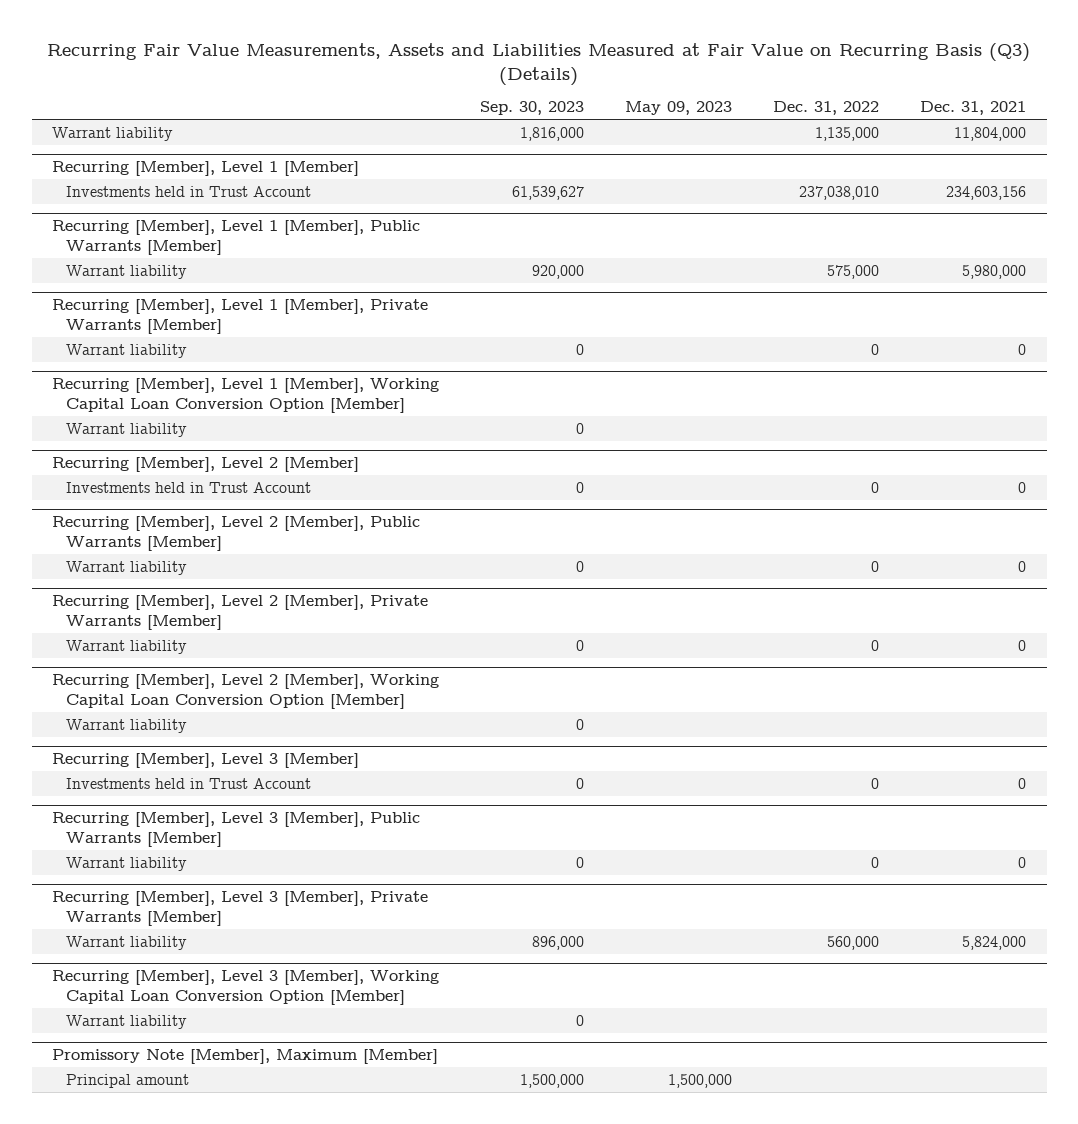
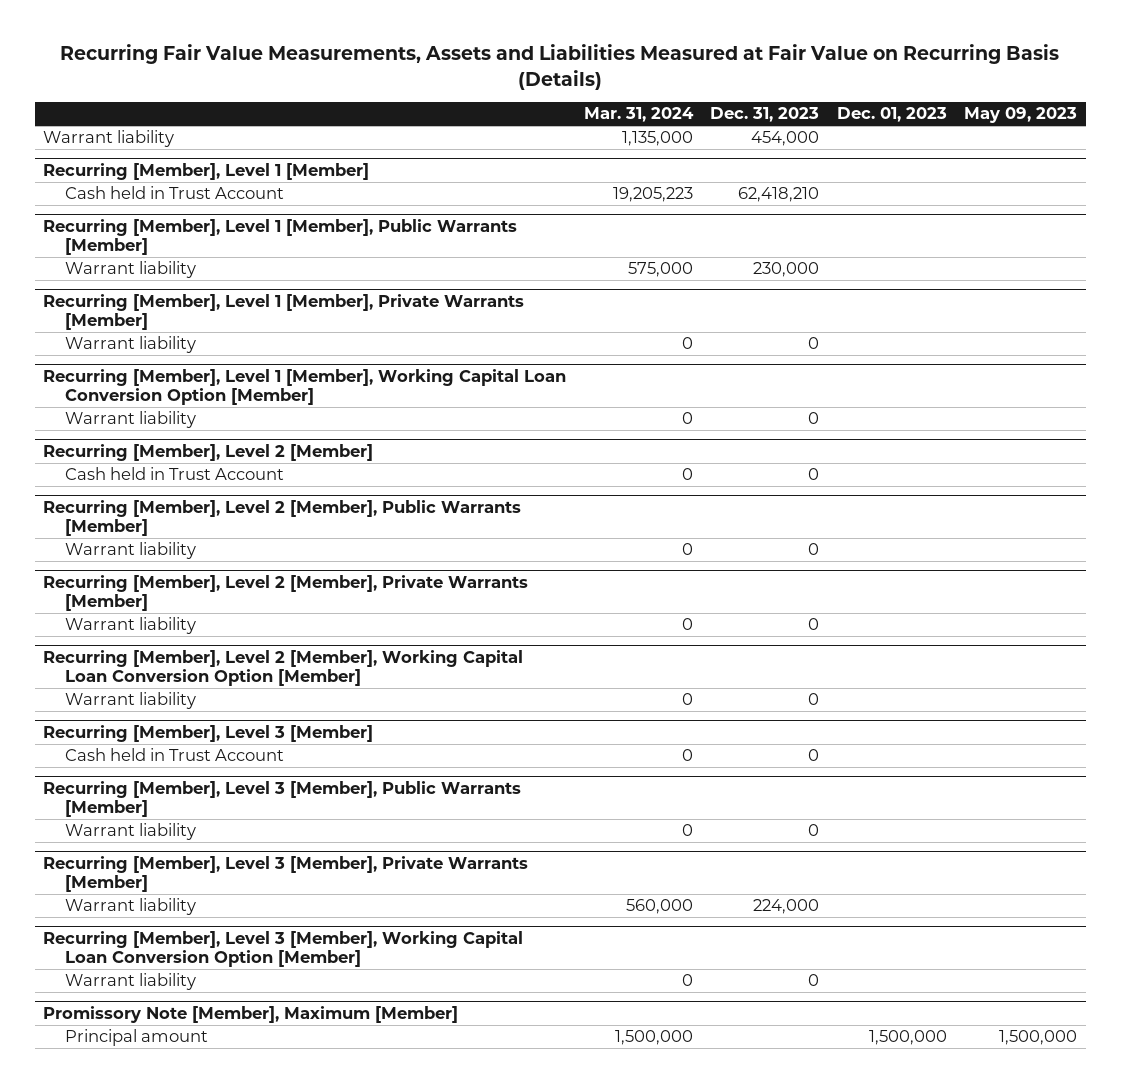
[47,42,1031,86] Recurring Fair Value Measurements, Assets and Liabilities Measured at Fair Value on Recurring Basis (Q3) (Details) -> [60,44,1060,90] Recurring Fair Value Measurements, Assets and Liabilities Measured at Fair Value on Recurring Basis (Details)
[480,101,585,116] Sep. 30, 2023 -> none
[773,101,880,116] Dec. 31, 2022 -> none
[920,101,1027,116] Dec. 31, 2021 -> none
none -> [583,107,694,123] Mar. 31, 2024
none -> [710,107,820,123] Dec. 31, 2023
none -> [836,107,947,123] Dec. 01, 2023
[65,185,311,197] Investments held in Trust Account -> [65,186,285,200] Cash held in Trust Account
[65,481,311,493] Investments held in Trust Account -> [65,467,285,481] Cash held in Trust Account
[65,777,311,789] Investments held in Trust Account -> [65,748,285,762] Cash held in Trust Account

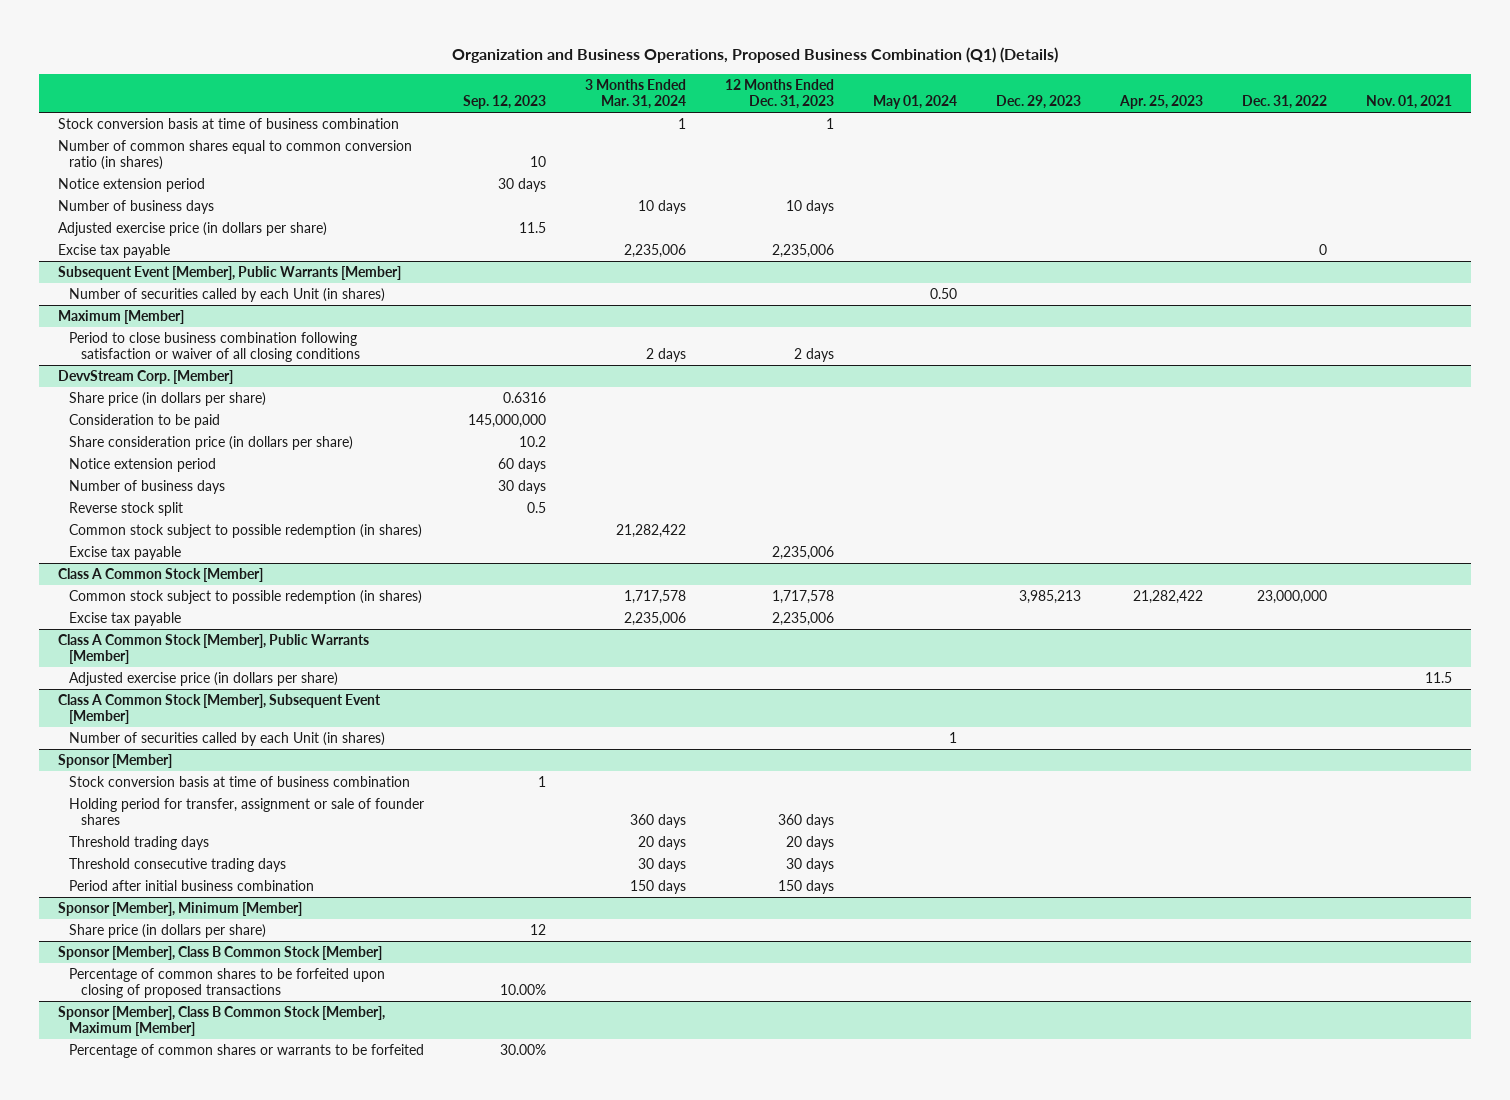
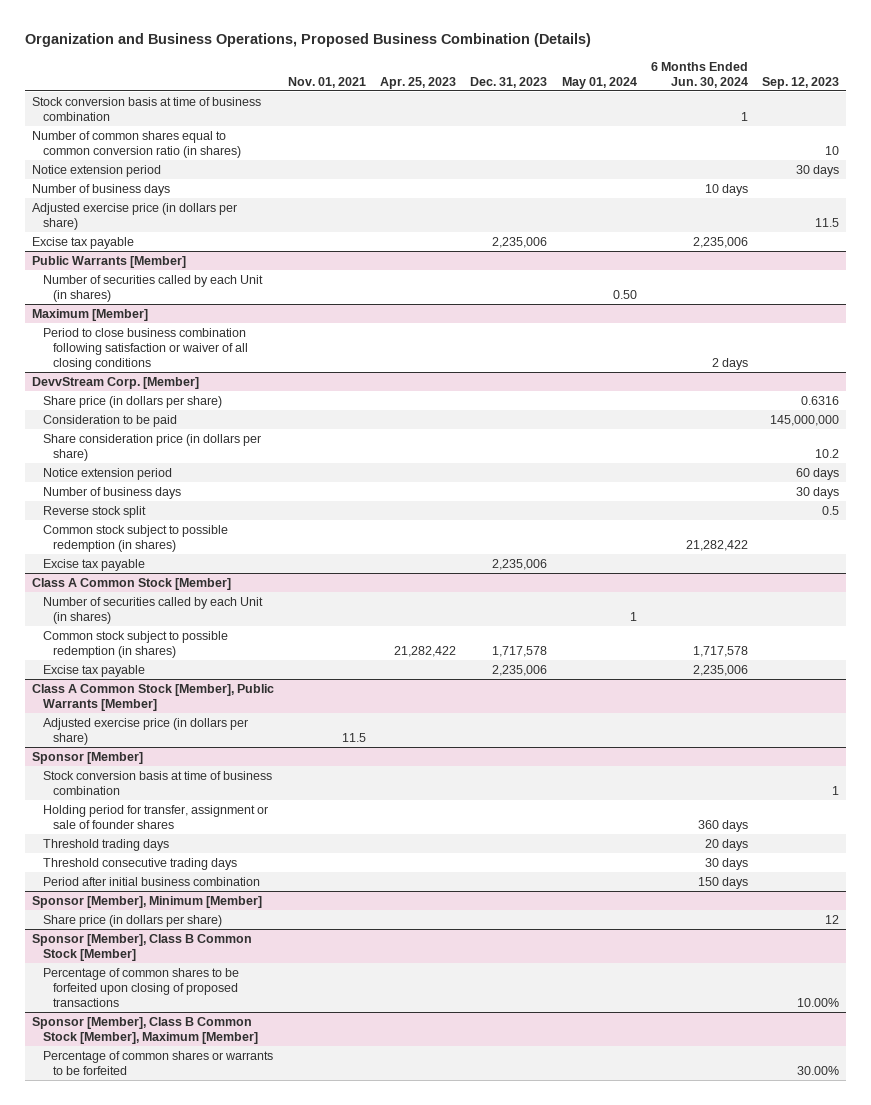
[451,47,1058,64] Organization and Business Operations, Proposed Business Combination (Q1) (Details) -> [24,33,591,48] Organization and Business Operations, Proposed Business Combination (Details)
[585,78,687,109] 3 Months Ended Mar. 31, 2024 -> none
[725,78,835,109] 12 Months Ended Dec. 31, 2023 -> none
[996,94,1082,109] Dec. 29, 2023 -> none
[1241,94,1327,109] Dec. 31, 2022 -> none
none -> [470,76,548,88] Dec. 31, 2023
none -> [650,61,748,88] 6 Months Ended Jun. 30, 2024
[58,266,402,281] Subsequent Event [Member], Public Warrants [Member] -> [31,255,186,268] Public Warrants [Member]
none -> [42,596,263,624] Number of securities called by each Unit (in shares)
[58,694,382,725] Class A Common Stock [Member], Subsequent Event [Member] -> none
[69,732,386,747] Number of securities called by each Unit (in shares) -> none

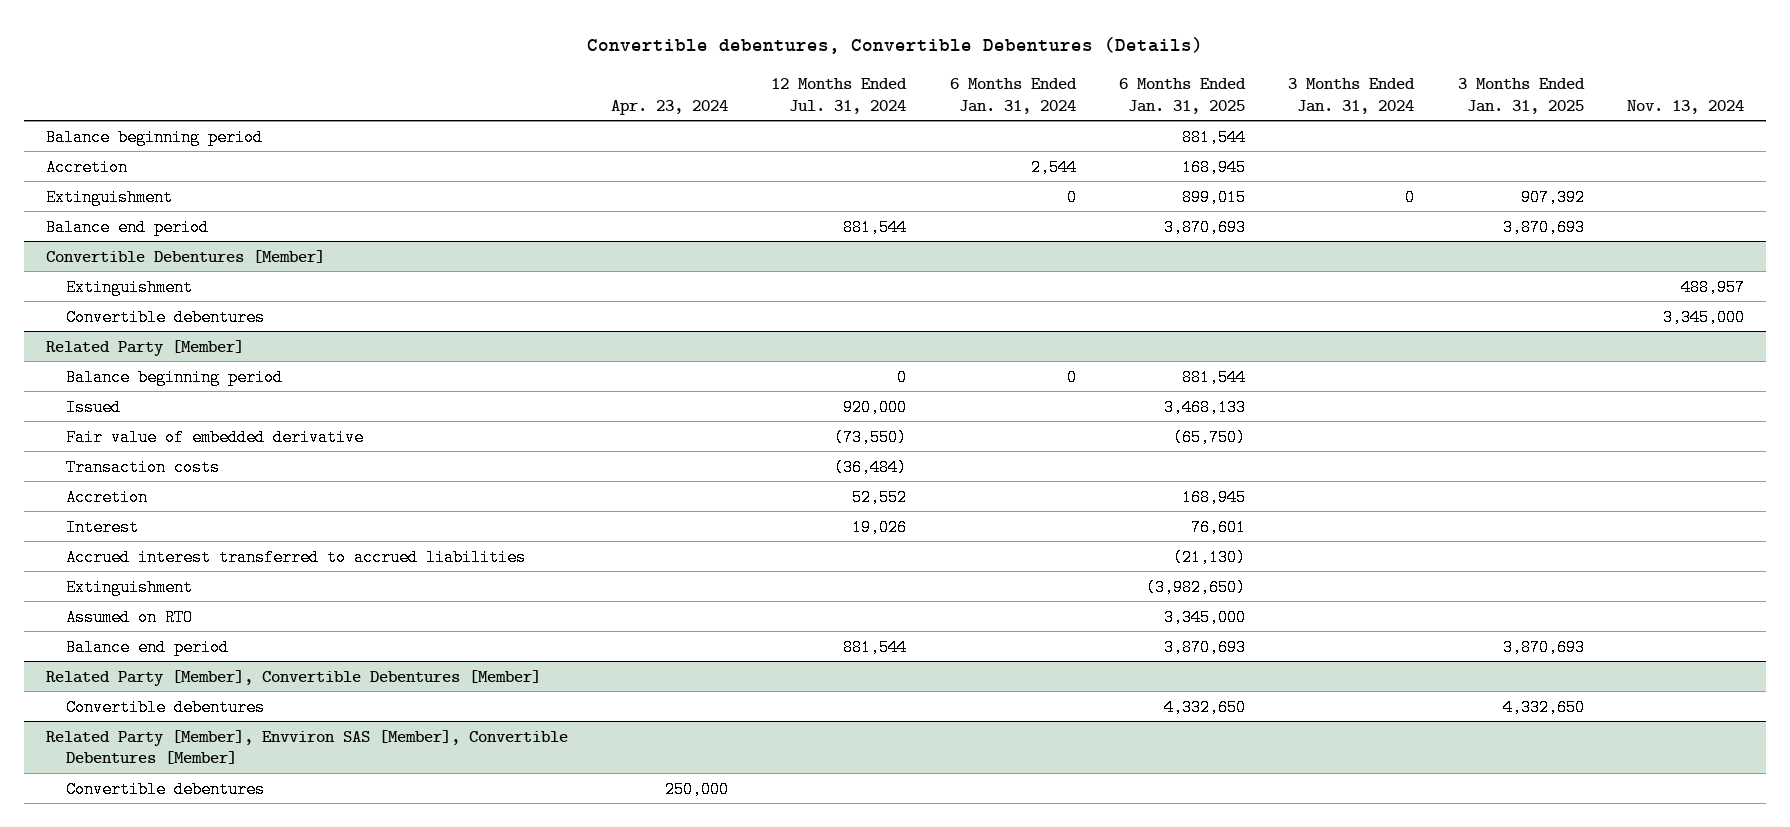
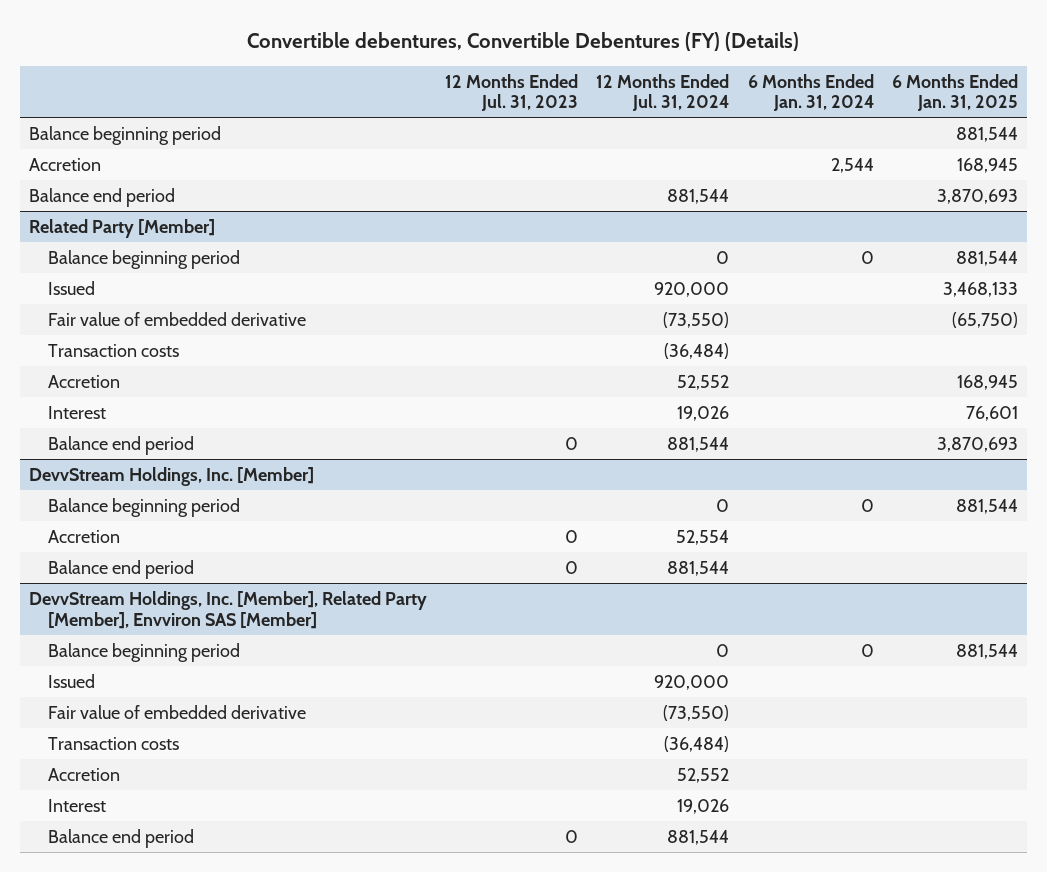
[586,37,1203,55] Convertible debentures, Convertible Debentures (Details) -> [247,31,800,51] Convertible debentures, Convertible Debentures (FY) (Details)
[611,99,729,115] Apr. 23, 2024 -> none
[1288,78,1416,114] 3 Months Ended Jan. 31, 2024 -> none
[1457,78,1585,114] 3 Months Ended Jan. 31, 2025 -> none
[1627,99,1745,114] Nov. 13, 2024 -> none
none -> [445,73,579,112] 12 Months Ended Jul. 31, 2023
[45,188,173,206] Extinguishment -> none
[45,249,325,263] Convertible Debentures [Member] -> none
[66,278,194,296] Extinguishment -> none
[66,308,266,326] Convertible debentures -> none
[66,548,527,566] Accrued interest transferred to accrued liabilities -> none
[66,578,194,596] Extinguishment -> none
[66,608,194,626] Assumed on RTO -> none
[45,669,541,686] Related Party [Member], Convertible Debentures [Member] -> none
[66,698,266,716] Convertible debentures -> none
[45,729,568,764] Related Party [Member], Envviron SAS [Member], Convertible Debentures [Member] -> none
[66,780,266,798] Convertible debentures -> none
none -> [29,466,315,486] DevvStream Holdings, Inc. [Member]
none -> [47,497,240,517] Balance beginning period
none -> [47,529,120,543] Accretion
none -> [47,559,194,579] Balance end period
none -> [29,590,428,629] DevvStream Holdings, Inc. [Member], Related Party [Member], Envviron SAS [Member]
none -> [47,642,240,662] Balance beginning period
none -> [47,673,95,688] Issued
none -> [47,704,306,719] Fair value of embedded derivative
none -> [47,736,179,750] Transaction costs
none -> [47,767,120,781] Accretion
none -> [47,798,106,812] Interest
none -> [47,828,194,848] Balance end period

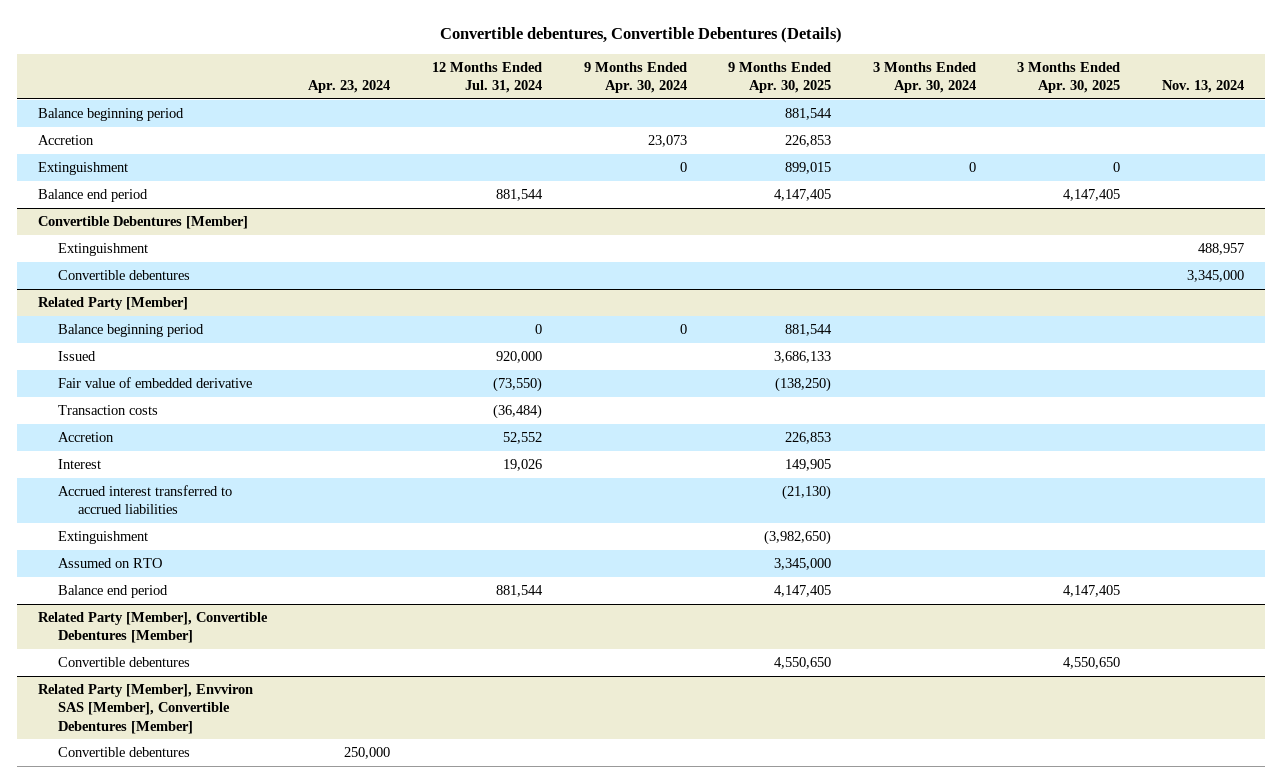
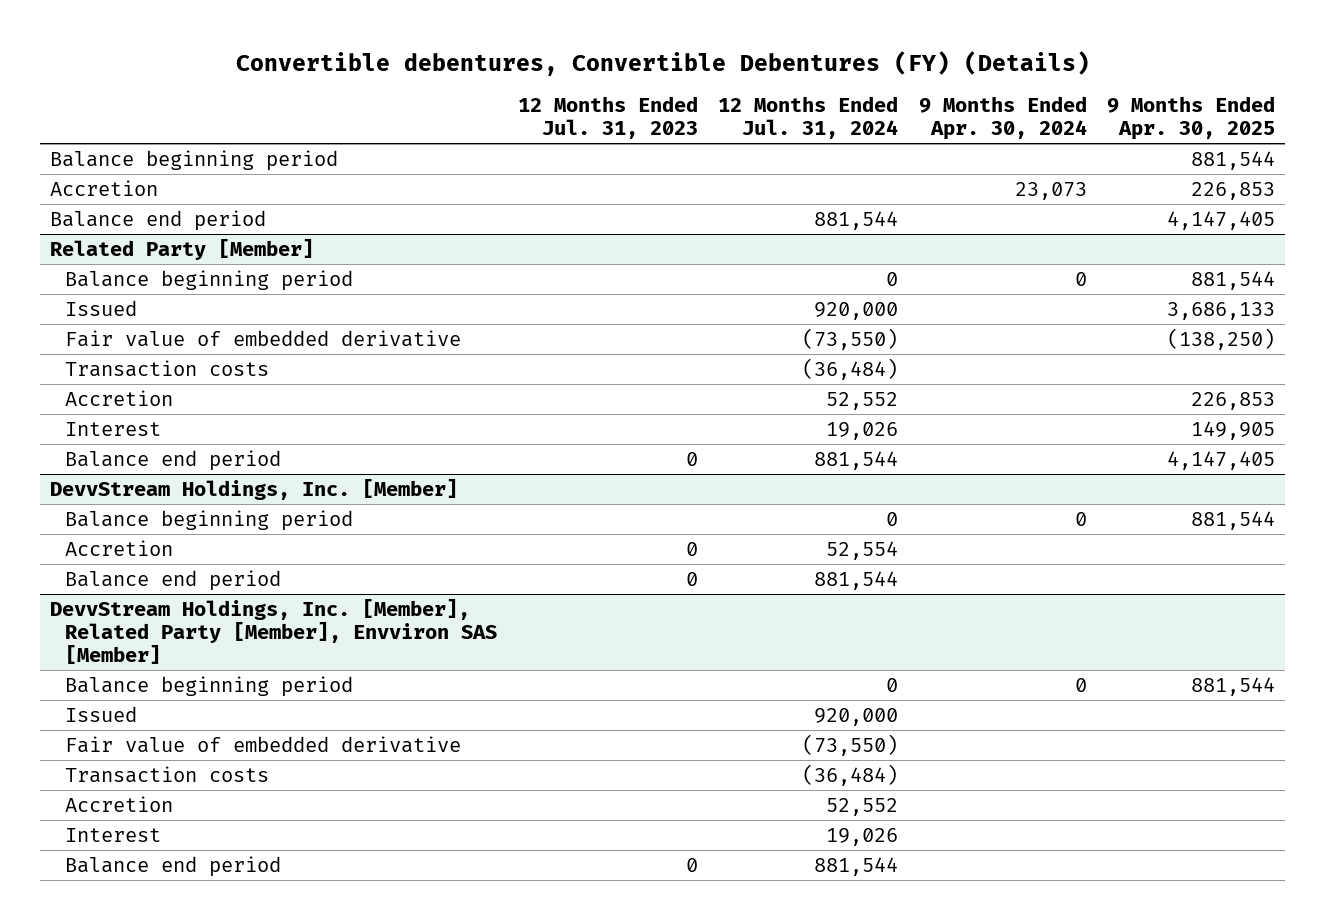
[439,27,842,44] Convertible debentures, Convertible Debentures (Details) -> [235,50,1090,76] Convertible debentures, Convertible Debentures (FY) (Details)
[308,80,391,94] Apr. 23, 2024 -> none
[872,61,976,94] 3 Months Ended Apr. 30, 2024 -> none
[1017,61,1121,94] 3 Months Ended Apr. 30, 2025 -> none
[1161,80,1244,94] Nov. 13, 2024 -> none
none -> [517,96,698,140] 12 Months Ended Jul. 31, 2023
[37,162,128,176] Extinguishment -> none
[37,216,248,230] Convertible Debentures [Member] -> none
[57,243,148,257] Extinguishment -> none
[57,270,190,281] Convertible debentures -> none
[57,485,232,515] Accrued interest transferred to accrued liabilities -> none
[57,531,148,545] Extinguishment -> none
[57,558,162,569] Assumed on RTO -> none
[37,612,268,644] Related Party [Member], Convertible Debentures [Member] -> none
[57,657,190,668] Convertible debentures -> none
[37,684,253,734] Related Party [Member], Envviron SAS [Member], Convertible Debentures [Member] -> none
[57,747,190,758] Convertible debentures -> none
none -> [50,479,459,501] DevvStream Holdings, Inc. [Member]
none -> [64,510,353,532] Balance beginning period
none -> [64,540,173,557] Accretion
none -> [64,570,281,592] Balance end period
none -> [50,599,497,664] DevvStream Holdings, Inc. [Member], Related Party [Member], Envviron SAS [Member]
none -> [64,676,353,698] Balance beginning period
none -> [64,706,137,723] Issued
none -> [64,736,461,754] Fair value of embedded derivative
none -> [64,766,269,784] Transaction costs
none -> [64,796,173,813] Accretion
none -> [64,828,161,843] Interest
none -> [64,856,281,878] Balance end period

